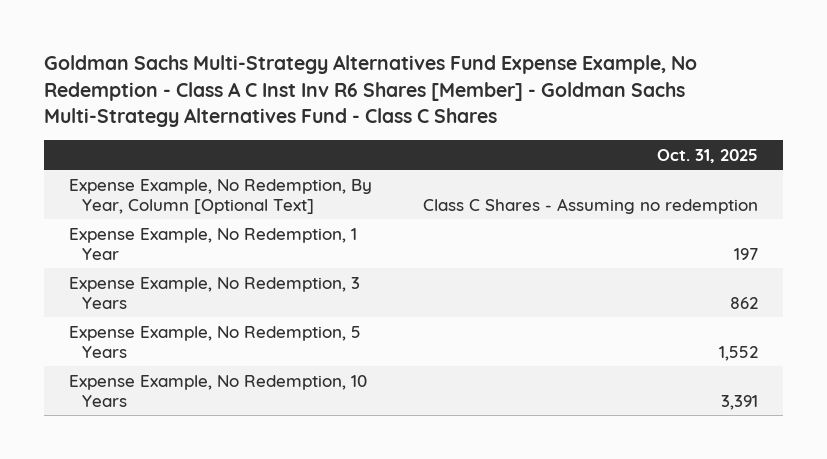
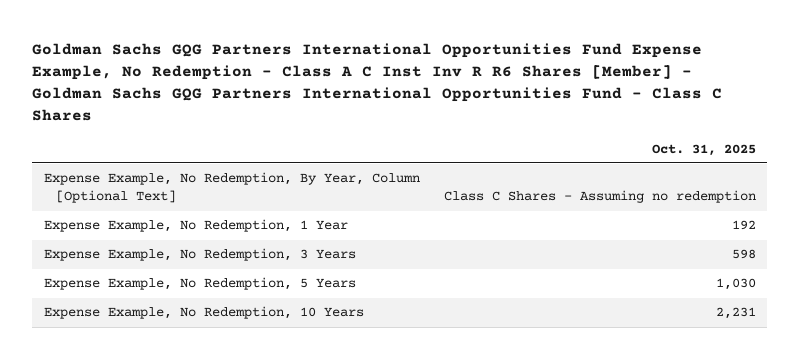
[43,55,697,127] Goldman Sachs Multi-Strategy Alternatives Fund Expense Example, No Redemption - Class A C Inst Inv R6 Shares [Member] - Goldman Sachs Multi-Strategy Alternatives Fund - Class C Shares -> [32,43,723,122] Goldman Sachs GQG Partners International Opportunities Fund Expense Example, No Redemption - Class A C Inst Inv R R6 Shares [Member] - Goldman Sachs GQG Partners International Opportunities Fund - Class C Shares
[733,247,758,260] 197 -> [731,220,756,231] 192
[729,296,758,309] 862 -> [731,249,756,260] 598
[718,345,758,361] 1,552 -> [715,278,756,291] 1,030
[720,394,758,410] 3,391 -> [715,307,756,320] 2,231

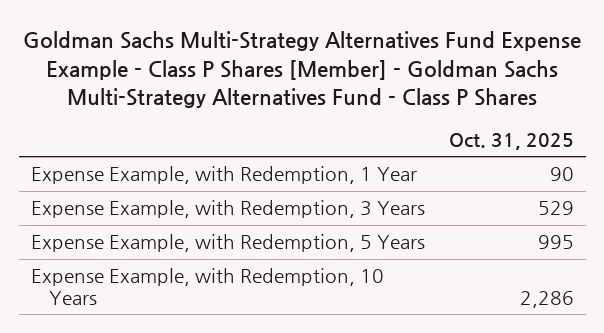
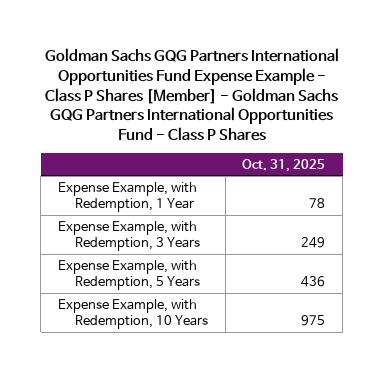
[23,31,582,109] Goldman Sachs Multi-Strategy Alternatives Fund Expense Example - Class P Shares [Member] - Goldman Sachs Multi-Strategy Alternatives Fund - Class P Shares -> [44,47,339,142] Goldman Sachs GQG Partners International Opportunities Fund Expense Example - Class P Shares [Member] - Goldman Sachs GQG Partners International Opportunities Fund - Class P Shares
[549,167,574,182] 90 -> [309,198,326,209] 78
[537,201,574,216] 529 -> [301,237,326,249] 249
[537,235,574,250] 995 -> [301,276,326,288] 436
[519,290,574,308] 2,286 -> [301,315,326,327] 975

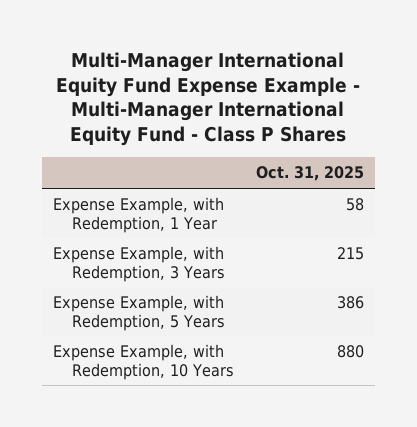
[44,47,339,142] Goldman Sachs GQG Partners International Opportunities Fund Expense Example - Class P Shares [Member] - Goldman Sachs GQG Partners International Opportunities Fund - Class P Shares -> [56,52,361,147] Multi-Manager International Equity Fund Expense Example - Multi-Manager International Equity Fund - Class P Shares
[309,198,326,209] 78 -> [345,198,364,212] 58
[301,237,326,249] 249 -> [336,247,364,261] 215
[301,276,326,288] 436 -> [336,296,364,310] 386
[301,315,326,327] 975 -> [336,345,364,359] 880

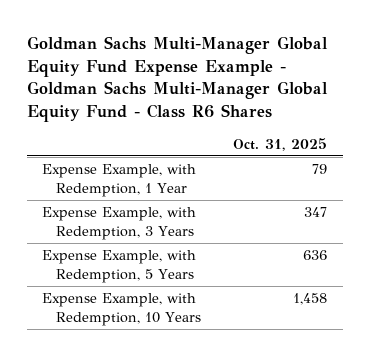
[56,52,361,147] Multi-Manager International Equity Fund Expense Example - Multi-Manager International Equity Fund - Class P Shares -> [26,36,328,122] Goldman Sachs Multi-Manager Global Equity Fund Expense Example - Goldman Sachs Multi-Manager Global Equity Fund - Class R6 Shares
[345,198,364,212] 58 -> [312,164,328,175] 79
[336,247,364,261] 215 -> [304,207,328,218] 347
[336,296,364,310] 386 -> [303,250,328,261] 636
[336,345,364,359] 880 -> [293,293,328,306] 1,458

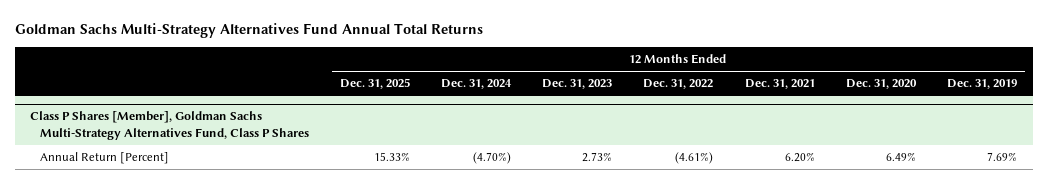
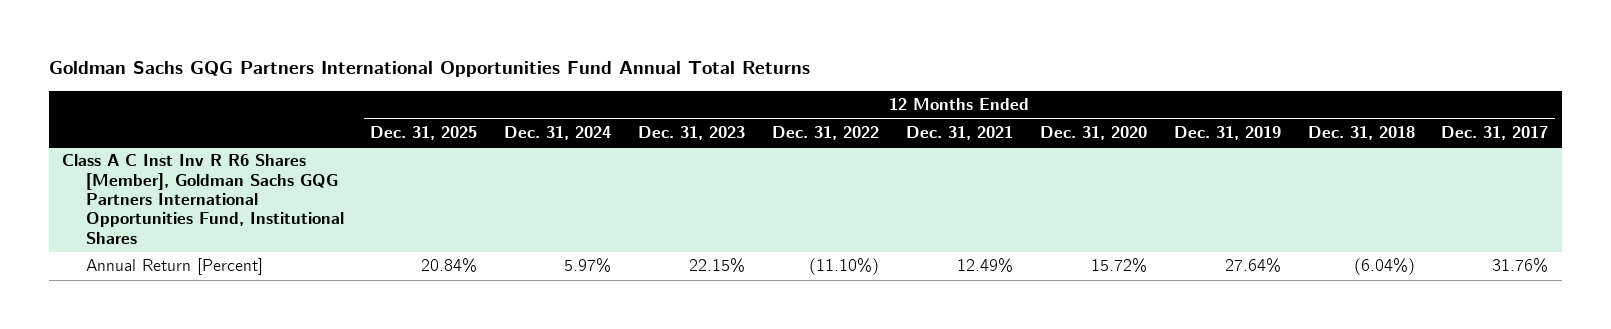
[14,23,483,39] Goldman Sachs Multi-Strategy Alternatives Fund Annual Total Returns -> [48,61,810,78] Goldman Sachs GQG Partners International Opportunities Fund Annual Total Returns
none -> [1307,125,1415,140] Dec. 31, 2018
none -> [1441,125,1549,140] Dec. 31, 2017
[30,111,309,140] Class P Shares [Member], Goldman Sachs Multi-Strategy Alternatives Fund, Class P Shares -> none
none -> [62,154,344,244] Class A C Inst Inv R R6 Shares [Member], Goldman Sachs GQG Partners International Opportunities Fund, Institutional Shares
[373,152,410,162] 15.33% -> [421,258,478,274] 20.84%
[473,152,512,165] (4.70%) -> [564,258,612,274] 5.97%
[582,152,613,163] 2.73% -> [689,258,746,274] 22.15%
[675,152,714,165] (4.61%) -> [809,258,880,276] (11.10%)
[784,152,815,163] 6.20% -> [956,258,1013,274] 12.49%
[885,152,916,162] 6.49% -> [1090,258,1147,274] 15.72%
[986,152,1017,162] 7.69% -> [1224,258,1281,274] 27.64%

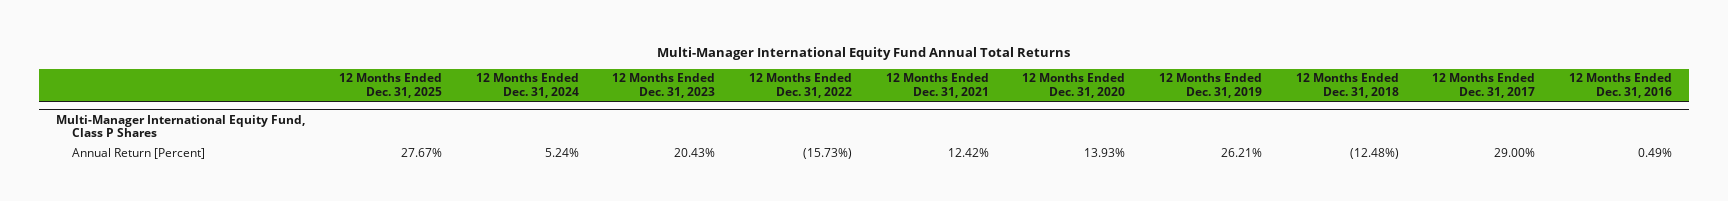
[48,61,810,78] Goldman Sachs GQG Partners International Opportunities Fund Annual Total Returns -> [657,47,1071,61] Multi-Manager International Equity Fund Annual Total Returns
none -> [1568,73,1672,98] 12 Months Ended Dec. 31, 2016
[62,154,344,244] Class A C Inst Inv R R6 Shares [Member], Goldman Sachs GQG Partners International Opportunities Fund, Institutional Shares -> none
none -> [56,114,306,138] Multi-Manager International Equity Fund, Class P Shares
[421,258,478,274] 20.84% -> [400,147,442,157] 27.67%
[564,258,612,274] 5.97% -> [544,147,579,157] 5.24%
[689,258,746,274] 22.15% -> [674,147,716,157] 20.43%
[809,258,880,276] (11.10%) -> [802,147,852,159] (15.73%)
[956,258,1013,274] 12.49% -> [947,147,989,157] 12.42%
[1090,258,1147,274] 15.72% -> [1084,147,1126,157] 13.93%
[1224,258,1281,274] 27.64% -> [1220,147,1262,157] 26.21%
[1353,258,1415,276] (6.04%) -> [1349,147,1399,159] (12.48%)
[1492,258,1549,274] 31.76% -> [1494,147,1536,157] 29.00%

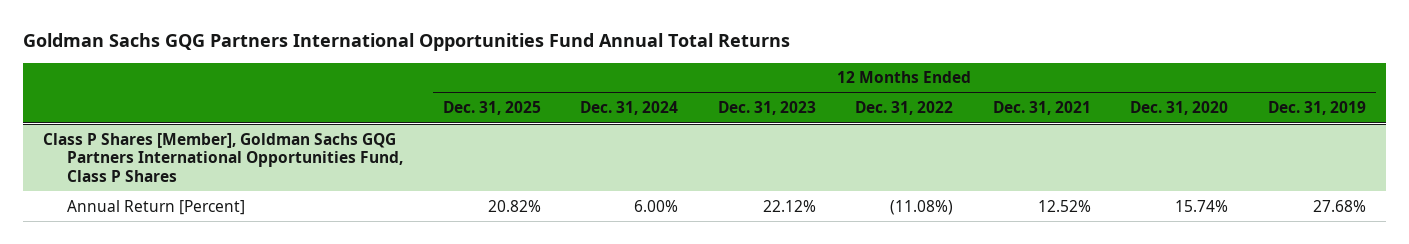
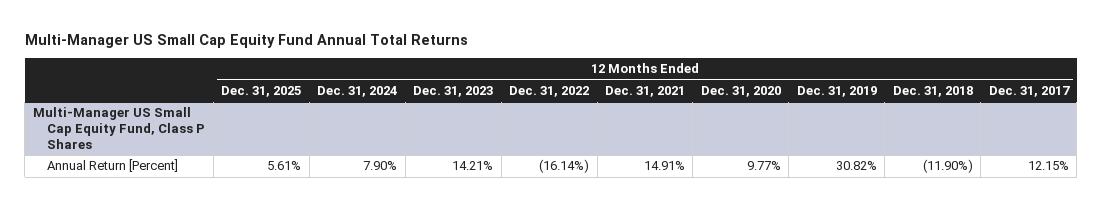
[23,33,791,52] Goldman Sachs GQG Partners International Opportunities Fund Annual Total Returns -> [24,33,468,48] Multi-Manager US Small Cap Equity Fund Annual Total Returns
none -> [892,85,973,97] Dec. 31, 2018
none -> [988,85,1070,97] Dec. 31, 2017
[43,132,403,182] Class P Shares [Member], Goldman Sachs GQG Partners International Opportunities Fund, Class P Shares -> none
none -> [32,107,206,149] Multi-Manager US Small Cap Equity Fund, Class P Shares
[487,199,541,212] 20.82% -> [267,161,302,171] 5.61%
[634,199,679,212] 6.00% -> [363,161,398,171] 7.90%
[762,199,816,212] 22.12% -> [452,161,494,171] 14.21%
[890,199,954,215] (11.08%) -> [539,159,590,174] (16.14%)
[1037,199,1091,212] 12.52% -> [643,161,685,171] 14.91%
[1175,199,1229,212] 15.74% -> [746,161,781,171] 9.77%
[1312,199,1366,212] 27.68% -> [835,161,877,171] 30.82%

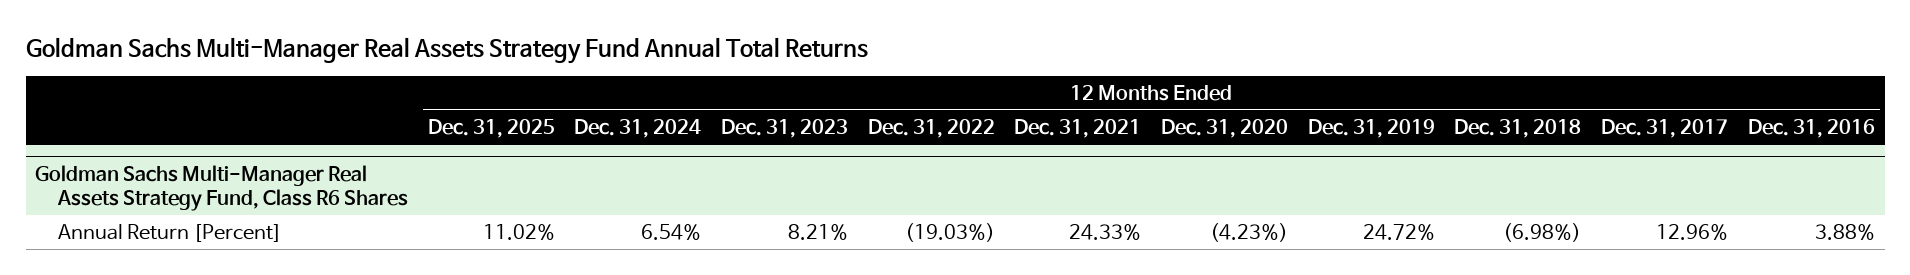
[24,33,468,48] Multi-Manager US Small Cap Equity Fund Annual Total Returns -> [25,37,868,65] Goldman Sachs Multi-Manager Real Assets Strategy Fund Annual Total Returns
none -> [1747,119,1875,139] Dec. 31, 2016
[32,107,206,149] Multi-Manager US Small Cap Equity Fund, Class P Shares -> none
none -> [35,164,409,211] Goldman Sachs Multi-Manager Real Assets Strategy Fund, Class R6 Shares
[267,161,302,171] 5.61% -> [482,224,555,241] 11.02%
[363,161,398,171] 7.90% -> [641,224,702,241] 6.54%
[452,161,494,171] 14.21% -> [788,224,849,241] 8.21%
[539,159,590,174] (16.14%) -> [904,223,995,243] (19.03%)
[643,161,685,171] 14.91% -> [1069,224,1142,241] 24.33%
[746,161,781,171] 9.77% -> [1210,223,1289,243] (4.23%)
[835,161,877,171] 30.82% -> [1362,224,1435,241] 24.72%
[922,159,973,174] (11.90%) -> [1503,223,1582,243] (6.98%)
[1027,161,1069,171] 12.15% -> [1656,224,1729,241] 12.96%

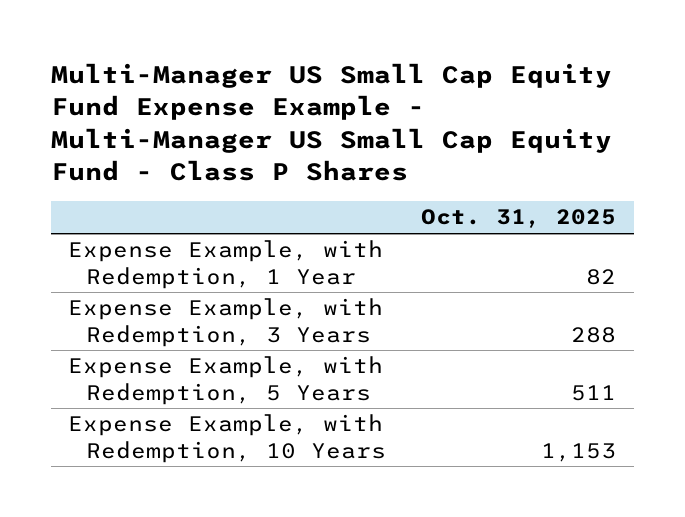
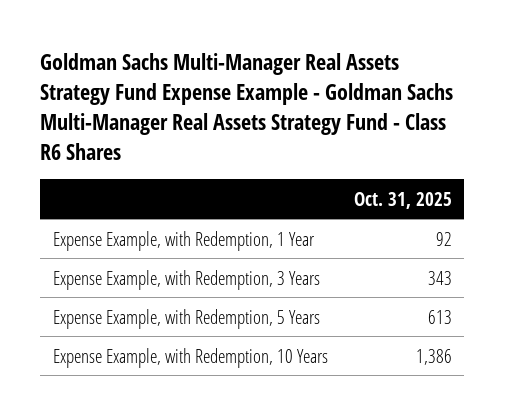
[50,63,612,182] Multi-Manager US Small Cap Equity Fund Expense Example - Multi-Manager US Small Cap Equity Fund - Class P Shares -> [40,53,454,160] Goldman Sachs Multi-Manager Real Assets Strategy Fund Expense Example - Goldman Sachs Multi-Manager Real Assets Strategy Fund - Class R6 Shares
[586,268,617,285] 82 -> [435,231,452,246] 92
[571,326,617,343] 288 -> [427,270,452,285] 343
[571,384,617,401] 511 -> [427,309,452,324] 613
[541,442,617,462] 1,153 -> [415,348,452,365] 1,386

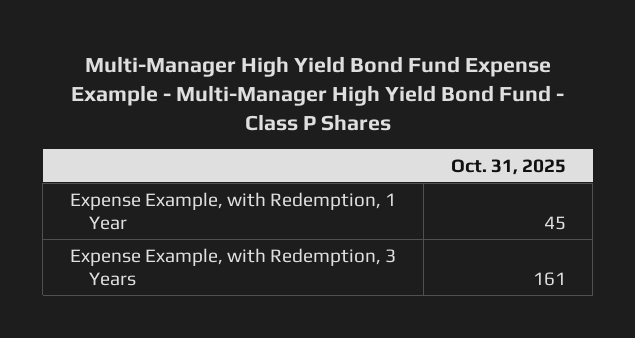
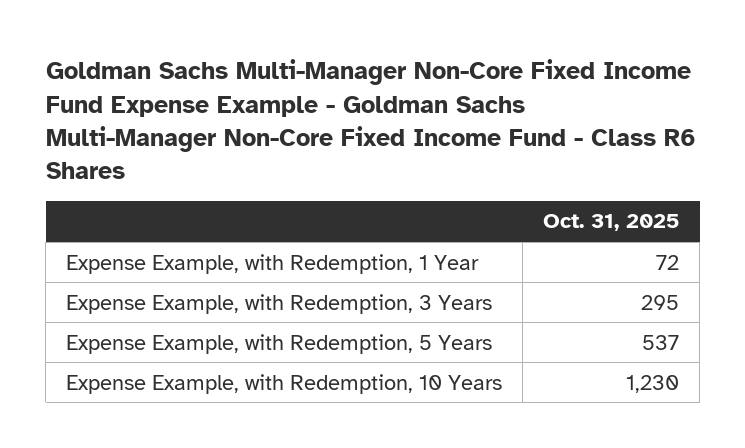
[70,55,564,132] Multi-Manager High Yield Bond Fund Expense Example - Multi-Manager High Yield Bond Fund - Class P Shares -> [45,59,696,180] Goldman Sachs Multi-Manager Non-Core Fixed Income Fund Expense Example - Goldman Sachs Multi-Manager Non-Core Fixed Income Fund - Class R6 Shares
[543,215,566,230] 45 -> [656,254,680,270] 72
[532,271,566,286] 161 -> [641,294,680,310] 295
none -> [66,333,493,354] Expense Example, with Redemption, 5 Years
none -> [66,373,503,394] Expense Example, with Redemption, 10 Years

